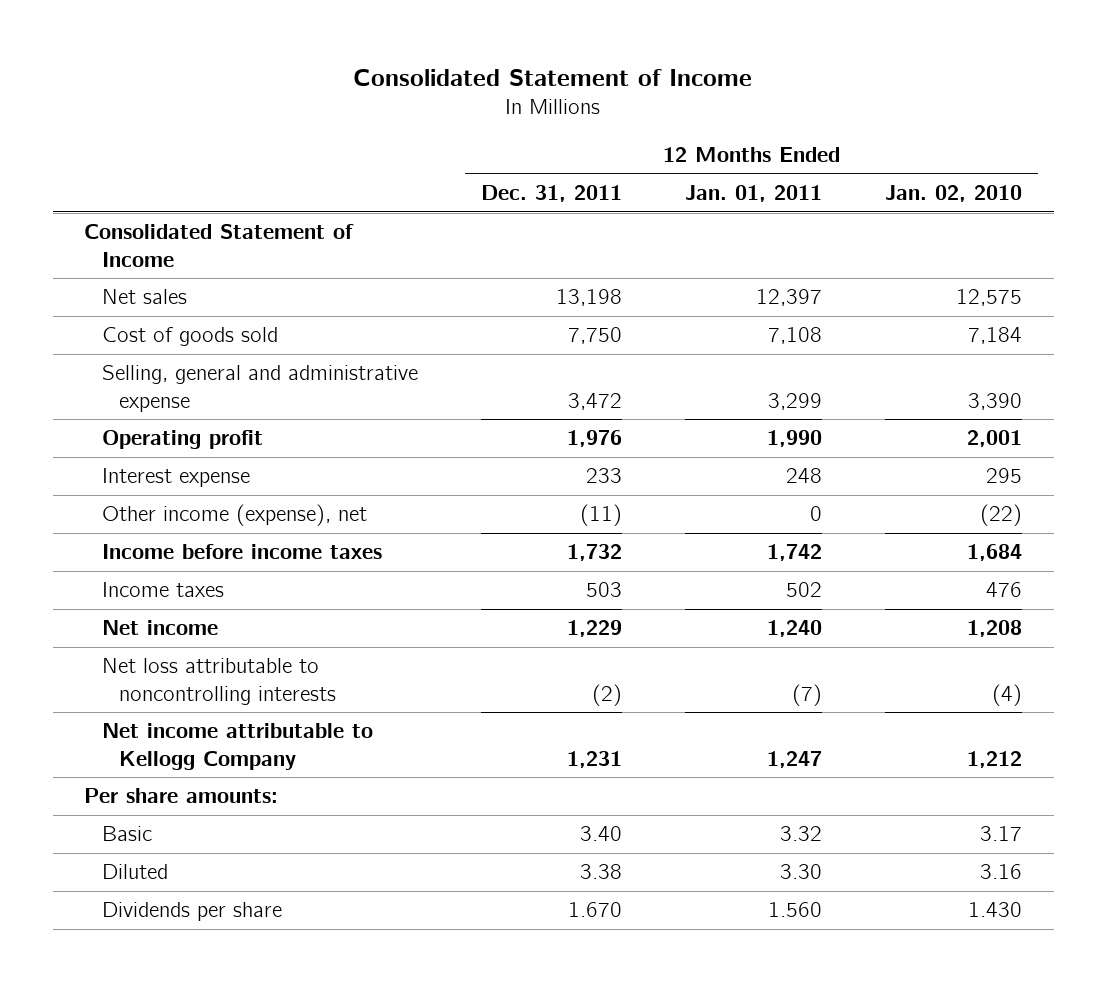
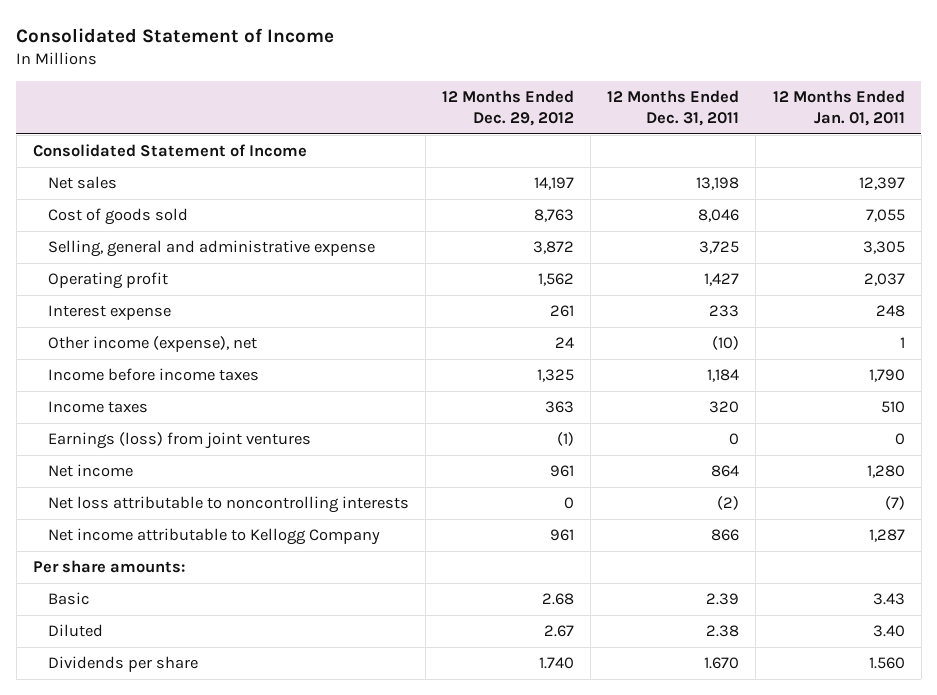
[885,185,1023,203] Jan. 02, 2010 -> none
none -> [442,89,575,126] 12 Months Ended Dec. 29, 2012
[567,327,622,345] 7,750 -> [698,209,740,223] 8,046
[768,327,823,345] 7,108 -> [865,209,905,223] 7,055
[567,392,622,410] 3,472 -> [699,241,740,255] 3,725
[768,392,823,410] 3,299 -> [862,241,905,255] 3,305
[566,430,622,448] 1,976 -> [704,273,740,287] 1,427
[767,430,823,448] 1,990 -> [863,273,905,287] 2,037
[579,504,622,527] (11) -> [712,336,740,351] (10)
[810,506,823,522] 0 -> [899,337,905,349] 1
[566,544,622,562] 1,732 -> [707,369,740,383] 1,184
[767,544,823,562] 1,742 -> [868,369,905,383] 1,790
[585,582,622,598] 503 -> [709,401,740,414] 320
[786,582,823,598] 502 -> [880,401,905,414] 510
none -> [48,432,312,450] Earnings (loss) from joint ventures
[566,620,622,638] 1,229 -> [711,465,740,478] 864
[767,620,823,638] 1,240 -> [866,465,905,479] 1,280
[566,750,622,768] 1,231 -> [711,529,740,542] 866
[767,750,823,768] 1,247 -> [868,529,905,543] 1,287
[579,826,622,842] 3.40 -> [706,593,740,606] 2.39
[780,826,823,842] 3.32 -> [872,593,905,606] 3.43
[579,864,622,880] 3.38 -> [706,625,740,638] 2.38
[780,864,823,880] 3.30 -> [872,625,905,638] 3.40

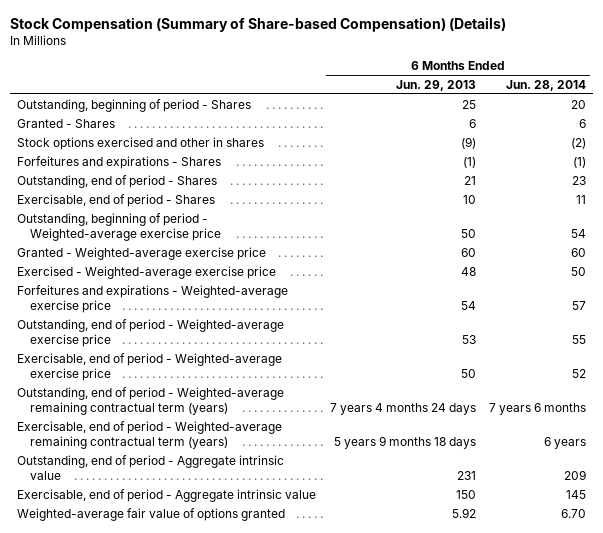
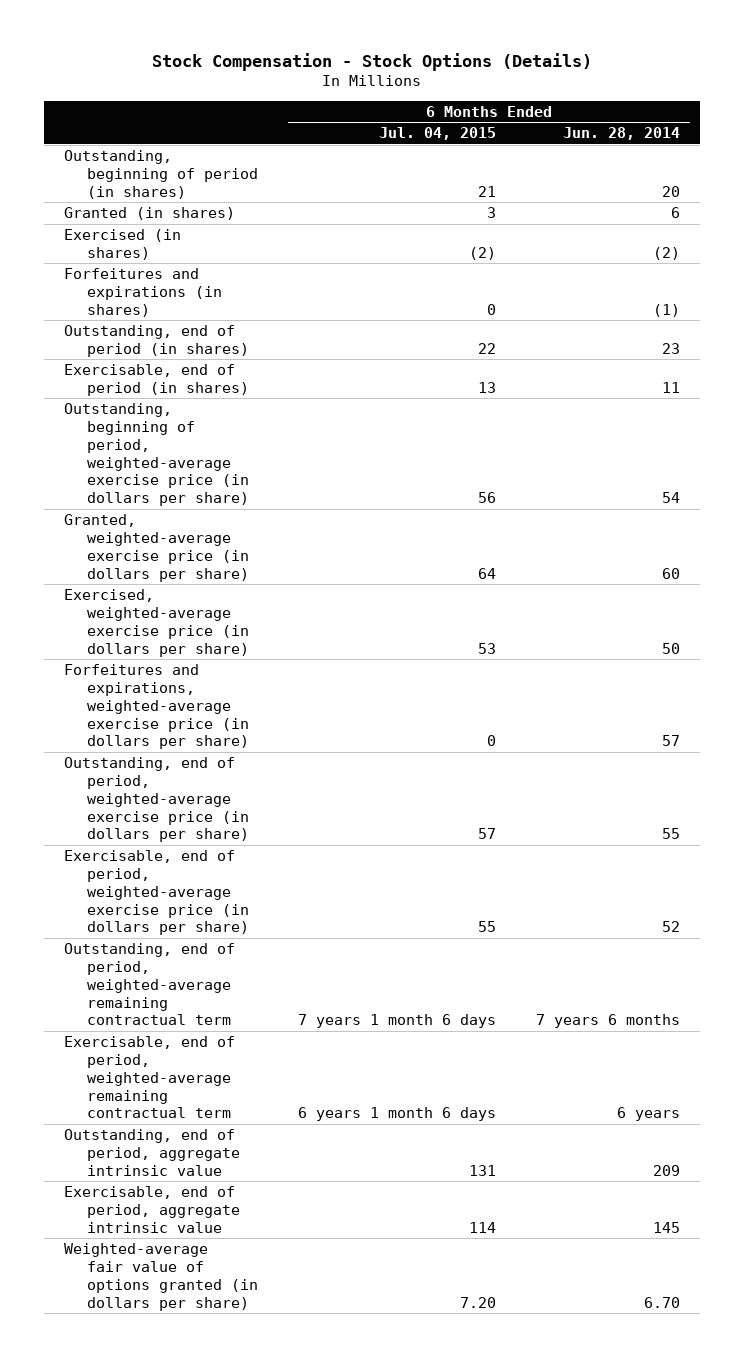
[10,16,507,32] Stock Compensation (Summary of Share-based Compensation) (Details) -> [152,52,593,71] Stock Compensation - Stock Options (Details)
[395,79,476,91] Jun. 29, 2013 -> none
none -> [379,127,497,141] Jul. 04, 2015
[16,98,251,112] Outstanding, beginning of period - Shares -> [64,150,259,199] Outstanding, beginning of period (in shares)
[16,118,115,128] Granted - Shares -> [64,207,236,221] Granted (in shares)
[16,136,264,150] Stock options exercised and other in shares -> [64,229,182,260] Exercised (in shares)
[16,155,221,169] Forfeitures and expirations - Shares -> [64,268,223,317] Forfeitures and expirations (in shares)
[16,174,217,188] Outstanding, end of period - Shares -> [64,325,250,357] Outstanding, end of period (in shares)
[16,193,215,207] Exercisable, end of period - Shares -> [64,364,250,396] Exercisable, end of period (in shares)
[16,212,221,241] Outstanding, beginning of period - Weighted-average exercise price -> [64,403,250,507] Outstanding, beginning of period, weighted-average exercise price (in dollars per share)
[16,246,266,260] Granted - Weighted-average exercise price -> [64,514,250,582] Granted, weighted-average exercise price (in dollars per share)
[16,265,276,279] Exercised - Weighted-average exercise price -> [64,589,250,657] Exercised, weighted-average exercise price (in dollars per share)
[16,284,288,313] Forfeitures and expirations - Weighted-average exercise price -> [64,664,250,750] Forfeitures and expirations, weighted-average exercise price (in dollars per share)
[16,318,284,347] Outstanding, end of period - Weighted-average exercise price -> [64,757,250,843] Outstanding, end of period, weighted-average exercise price (in dollars per share)
[16,352,282,381] Exercisable, end of period - Weighted-average exercise price -> [64,850,250,936] Exercisable, end of period, weighted-average exercise price (in dollars per share)
[16,386,284,415] Outstanding, end of period - Weighted-average remaining contractual term (years) -> [64,943,236,1026] Outstanding, end of period, weighted-average remaining contractual term
[16,420,282,449] Exercisable, end of period - Weighted-average remaining contractual term (years) -> [64,1036,236,1119] Exercisable, end of period, weighted-average remaining contractual term
[16,454,284,480] Outstanding, end of period - Aggregate intrinsic value -> [64,1129,241,1176] Outstanding, end of period, aggregate intrinsic value
[16,488,316,502] Exercisable, end of period - Aggregate intrinsic value -> [64,1186,241,1233] Exercisable, end of period, aggregate intrinsic value
[16,507,285,521] Weighted-average fair value of options granted -> [64,1243,259,1311] Weighted-average fair value of options granted (in dollars per share)

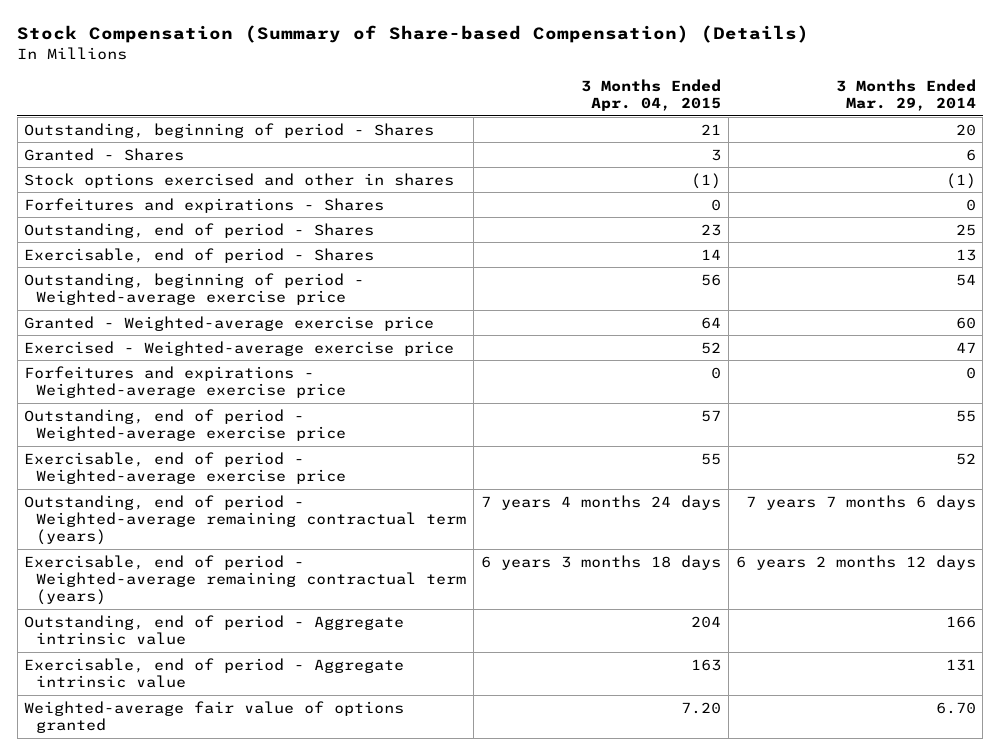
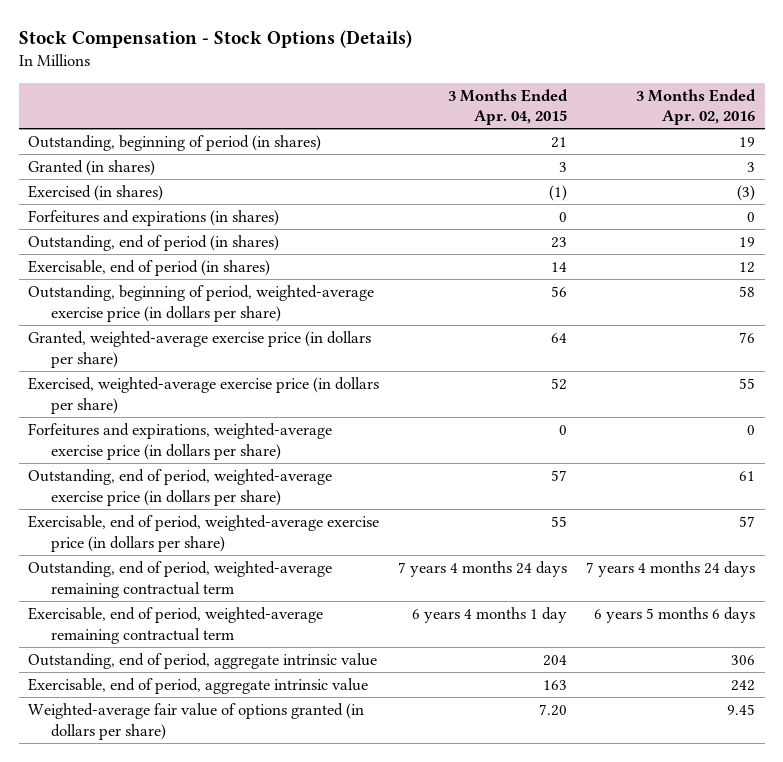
[17,25,810,44] Stock Compensation (Summary of Share-based Compensation) (Details) -> [18,30,412,49] Stock Compensation - Stock Options (Details)
[835,78,976,111] 3 Months Ended Mar. 29, 2014 -> none
none -> [636,88,757,126] 3 Months Ended Apr. 02, 2016
[24,122,435,138] Outstanding, beginning of period - Shares -> [28,134,322,151] Outstanding, beginning of period (in shares)
[24,147,185,161] Granted - Shares -> [28,159,156,176] Granted (in shares)
[24,172,455,188] Stock options exercised and other in shares -> [28,184,164,201] Exercised (in shares)
[24,197,385,213] Forfeitures and expirations - Shares -> [28,209,280,226] Forfeitures and expirations (in shares)
[24,222,375,238] Outstanding, end of period - Shares -> [28,234,280,251] Outstanding, end of period (in shares)
[24,247,375,263] Exercisable, end of period - Shares -> [28,259,271,276] Exercisable, end of period (in shares)
[24,272,365,305] Outstanding, beginning of period - Weighted-average exercise price -> [28,284,375,322] Outstanding, beginning of period, weighted-average exercise price (in dollars per share)
[24,315,435,331] Granted - Weighted-average exercise price -> [28,330,372,368] Granted, weighted-average exercise price (in dollars per share)
[24,340,455,356] Exercised - Weighted-average exercise price -> [28,376,380,414] Exercised, weighted-average exercise price (in dollars per share)
[24,365,347,398] Forfeitures and expirations - Weighted-average exercise price -> [28,422,333,460] Forfeitures and expirations, weighted-average exercise price (in dollars per share)
[24,408,347,441] Outstanding, end of period - Weighted-average exercise price -> [28,468,333,506] Outstanding, end of period, weighted-average exercise price (in dollars per share)
[24,451,347,484] Exercisable, end of period - Weighted-average exercise price -> [28,514,380,552] Exercisable, end of period, weighted-average exercise price (in dollars per share)
[24,494,467,546] Outstanding, end of period - Weighted-average remaining contractual term (years) -> [28,560,333,598] Outstanding, end of period, weighted-average remaining contractual term
[24,554,467,606] Exercisable, end of period - Weighted-average remaining contractual term (years) -> [28,606,324,644] Exercisable, end of period, weighted-average remaining contractual term
[480,554,721,570] 6 years 3 months 18 days -> [412,606,568,623] 6 years 4 months 1 day
[24,614,405,645] Outstanding, end of period - Aggregate intrinsic value -> [28,652,378,669] Outstanding, end of period, aggregate intrinsic value
[24,657,405,688] Exercisable, end of period - Aggregate intrinsic value -> [28,677,369,694] Exercisable, end of period, aggregate intrinsic value
[24,700,405,733] Weighted-average fair value of options granted -> [28,702,365,740] Weighted-average fair value of options granted (in dollars per share)

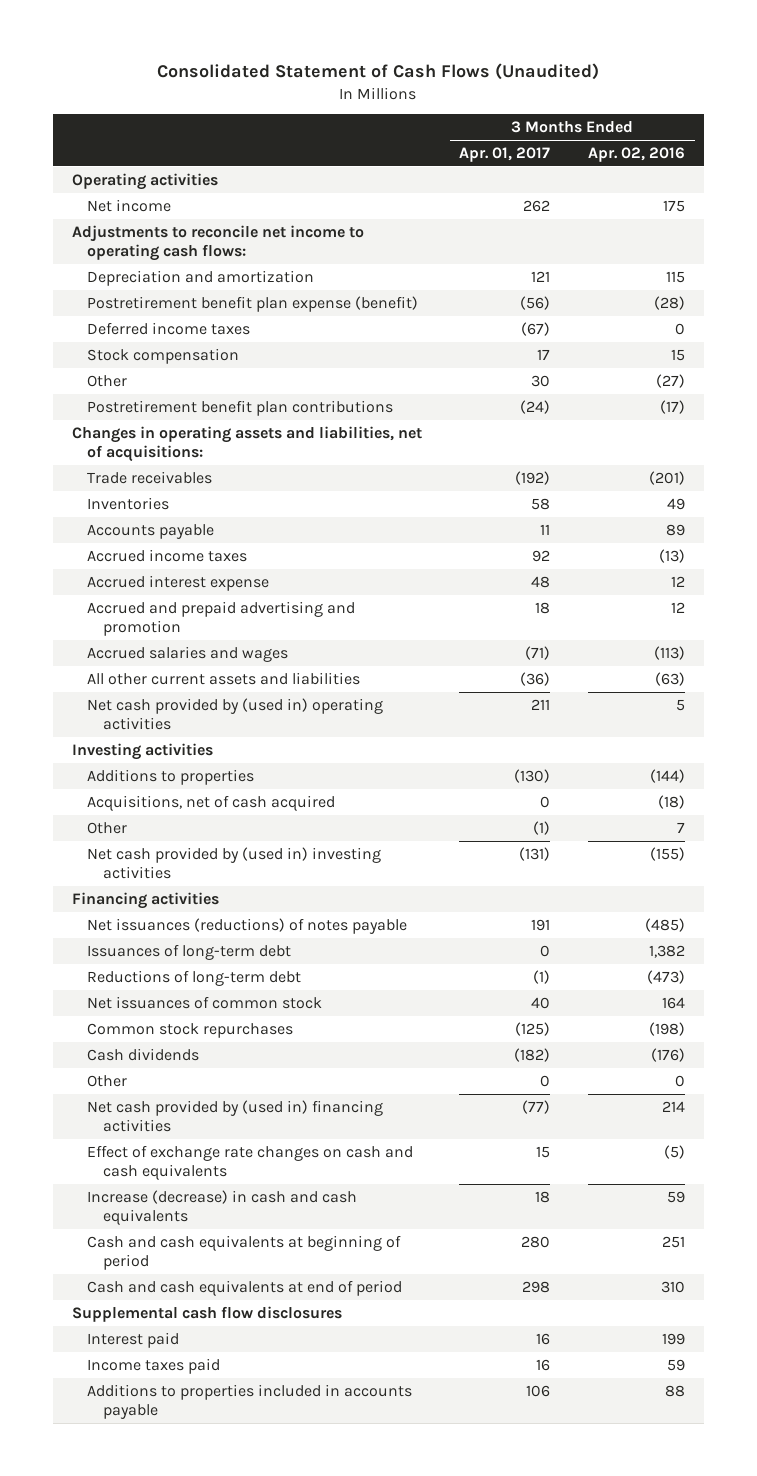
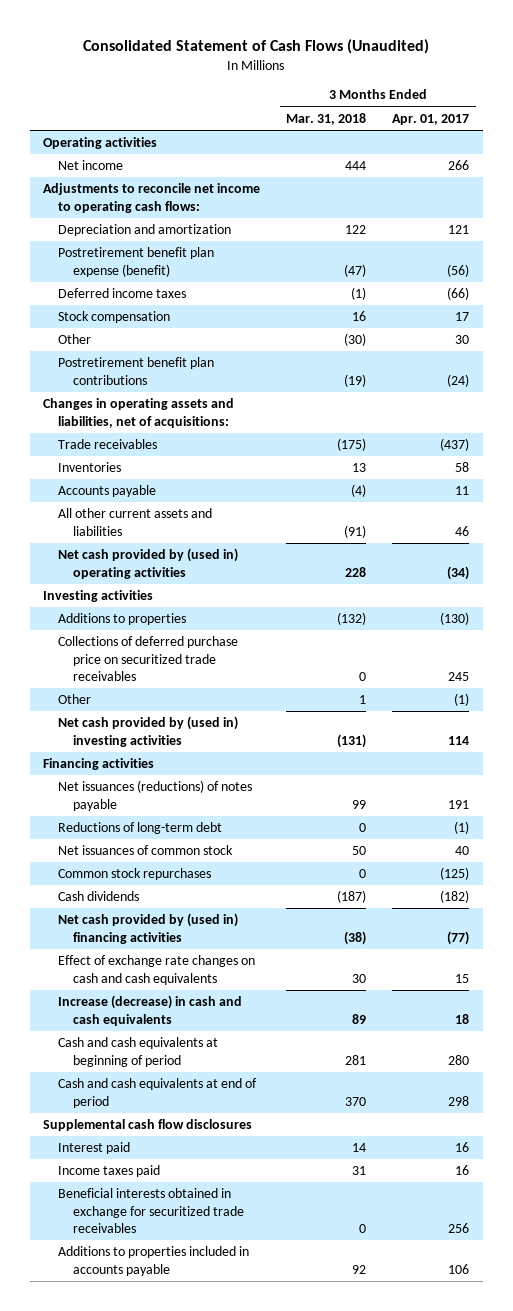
[588,146,686,162] Apr. 02, 2016 -> none
none -> [286,112,367,125] Mar. 31, 2018
[523,199,551,212] 262 -> [448,160,470,171] 266
[521,321,551,336] (67) -> [447,287,470,301] (66)
[515,470,551,485] (192) -> [440,438,470,452] (437)
[87,548,248,562] Accrued income taxes -> none
[87,574,270,591] Accrued interest expense -> none
[87,600,356,637] Accrued and prepaid advertising and promotion -> none
[87,645,289,662] Accrued salaries and wages -> none
[520,671,551,686] (36) -> [455,525,470,536] 46
[531,698,551,710] 211 -> [447,565,470,580] (34)
[87,794,336,811] Acquisitions, net of cash acquired -> none
none -> [57,636,238,682] Collections of deferred purchase price on securitized trade receivables
[519,846,551,861] (131) -> [448,735,470,745] 114
[87,943,292,960] Issuances of long-term debt -> none
[87,1074,128,1087] Other -> none
none -> [57,1188,244,1234] Beneficial interests obtained in exchange for securitized trade receivables

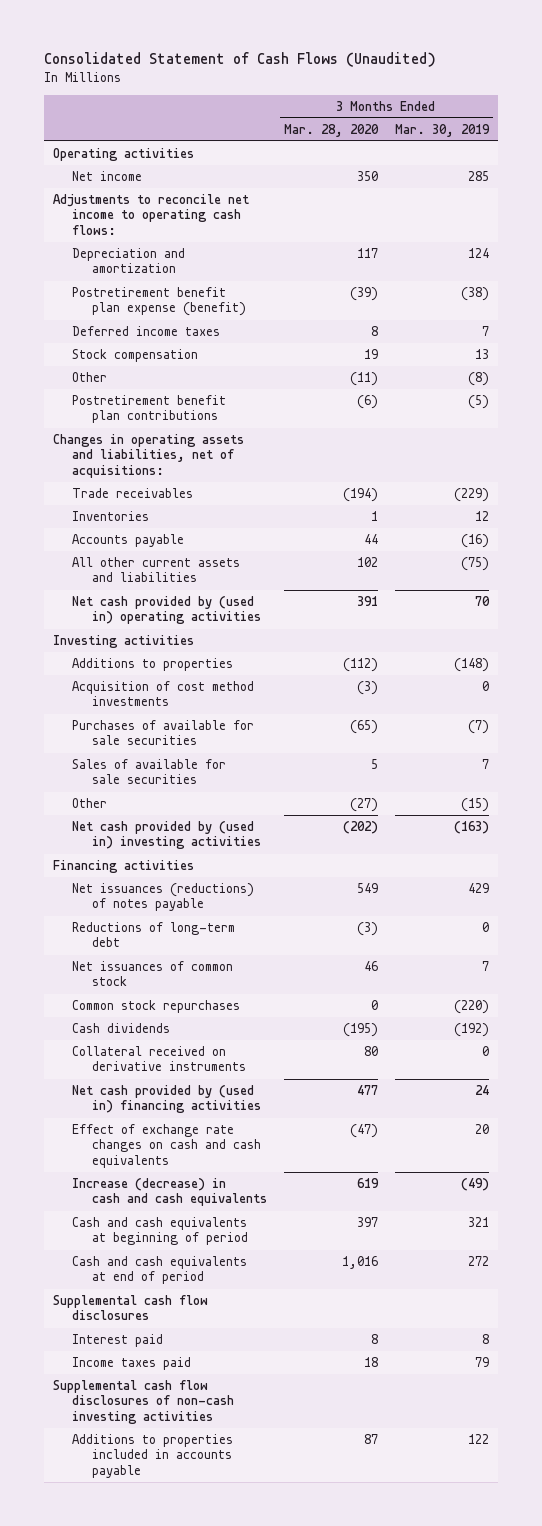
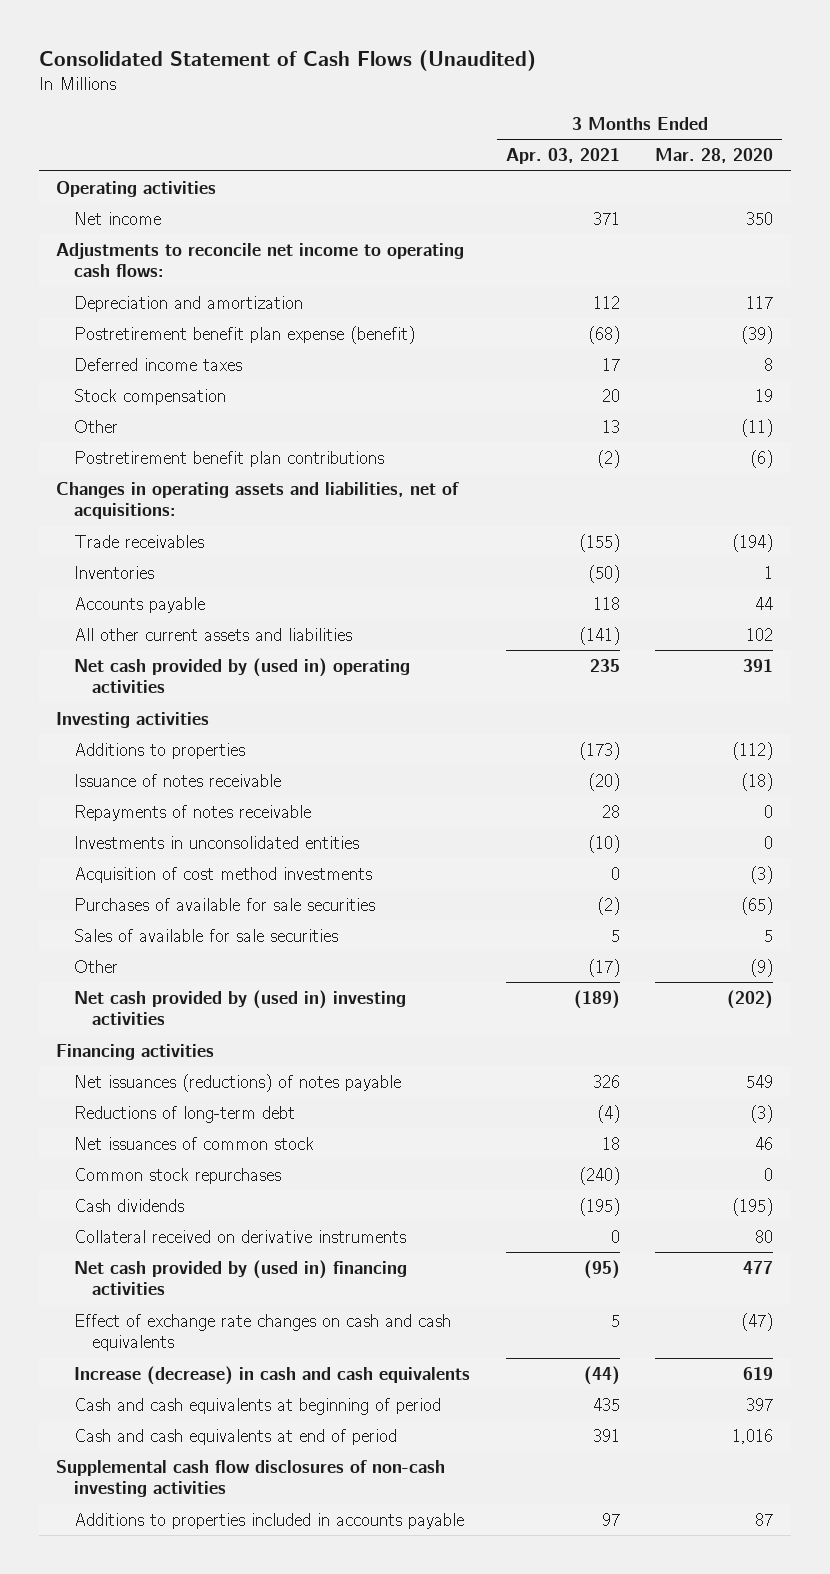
[394,123,490,137] Mar. 30, 2019 -> none
none -> [505,148,620,165] Apr. 03, 2021
none -> [74,773,282,787] Issuance of notes receivable
none -> [74,804,312,821] Repayments of notes receivable
none -> [74,835,360,849] Investments in unconsolidated entities
[349,798,378,813] (27) -> [750,958,774,977] (9)
[52,1295,208,1321] Supplemental cash flow disclosures -> none
[72,1334,164,1348] Interest paid -> none
[72,1357,192,1371] Income taxes paid -> none

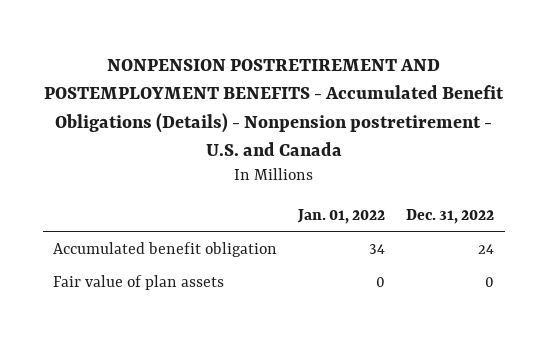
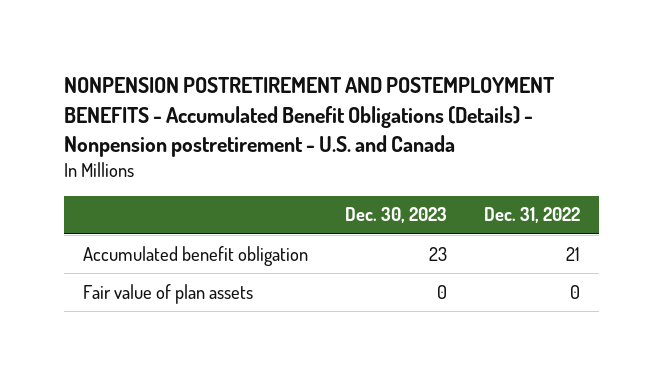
[297,209,386,225] Jan. 01, 2022 -> none
none -> [345,207,448,224] Dec. 30, 2023
[478,243,495,254] 24 -> [566,246,581,261] 21

